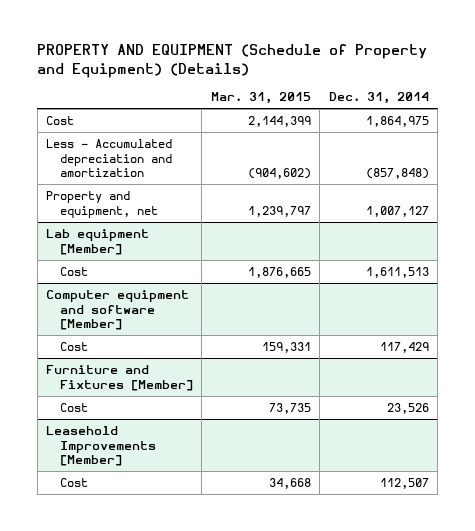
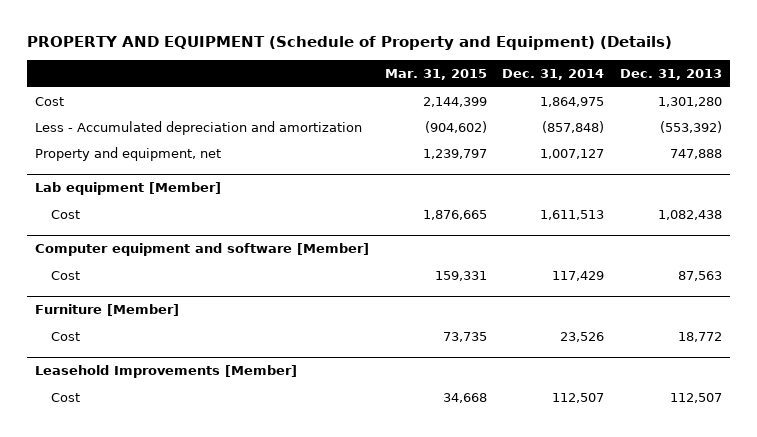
none -> [620,69,723,81] Dec. 31, 2013
[46,364,193,391] Furniture and Fixtures [Member] -> [34,304,179,317] Furniture [Member]

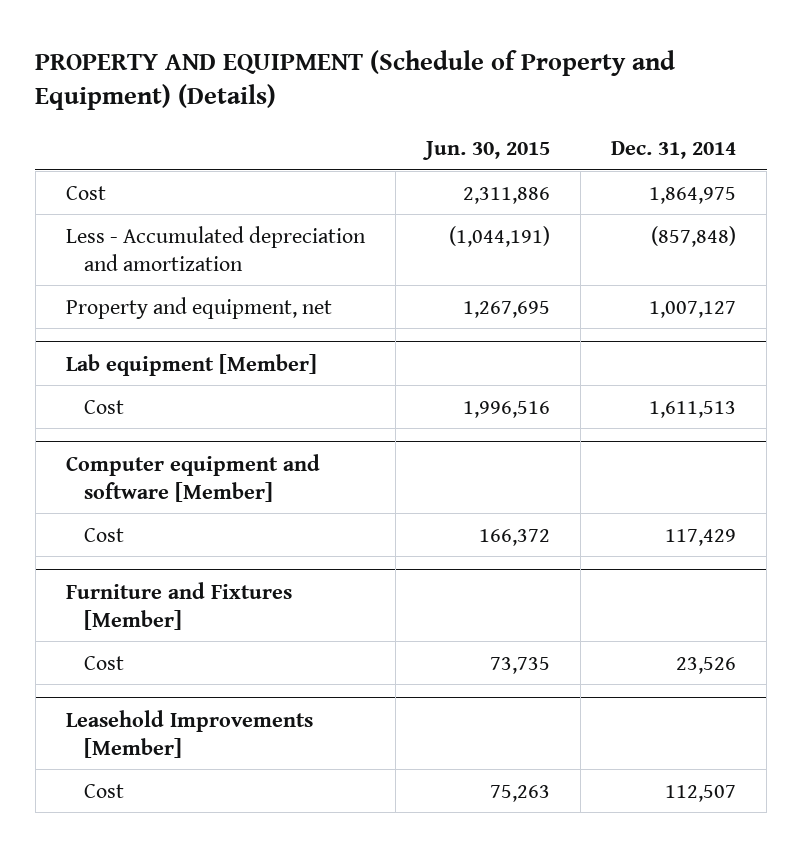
[384,69,487,81] Mar. 31, 2015 -> none
[620,69,723,81] Dec. 31, 2013 -> none
none -> [421,140,550,160] Jun. 30, 2015
[34,304,179,317] Furniture [Member] -> [65,581,292,630] Furniture and Fixtures [Member]

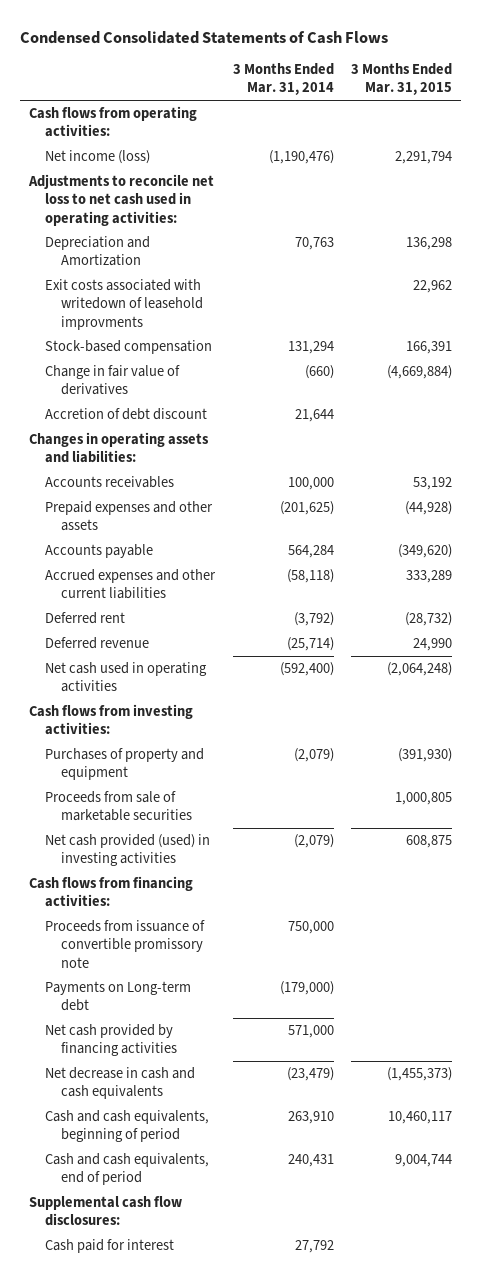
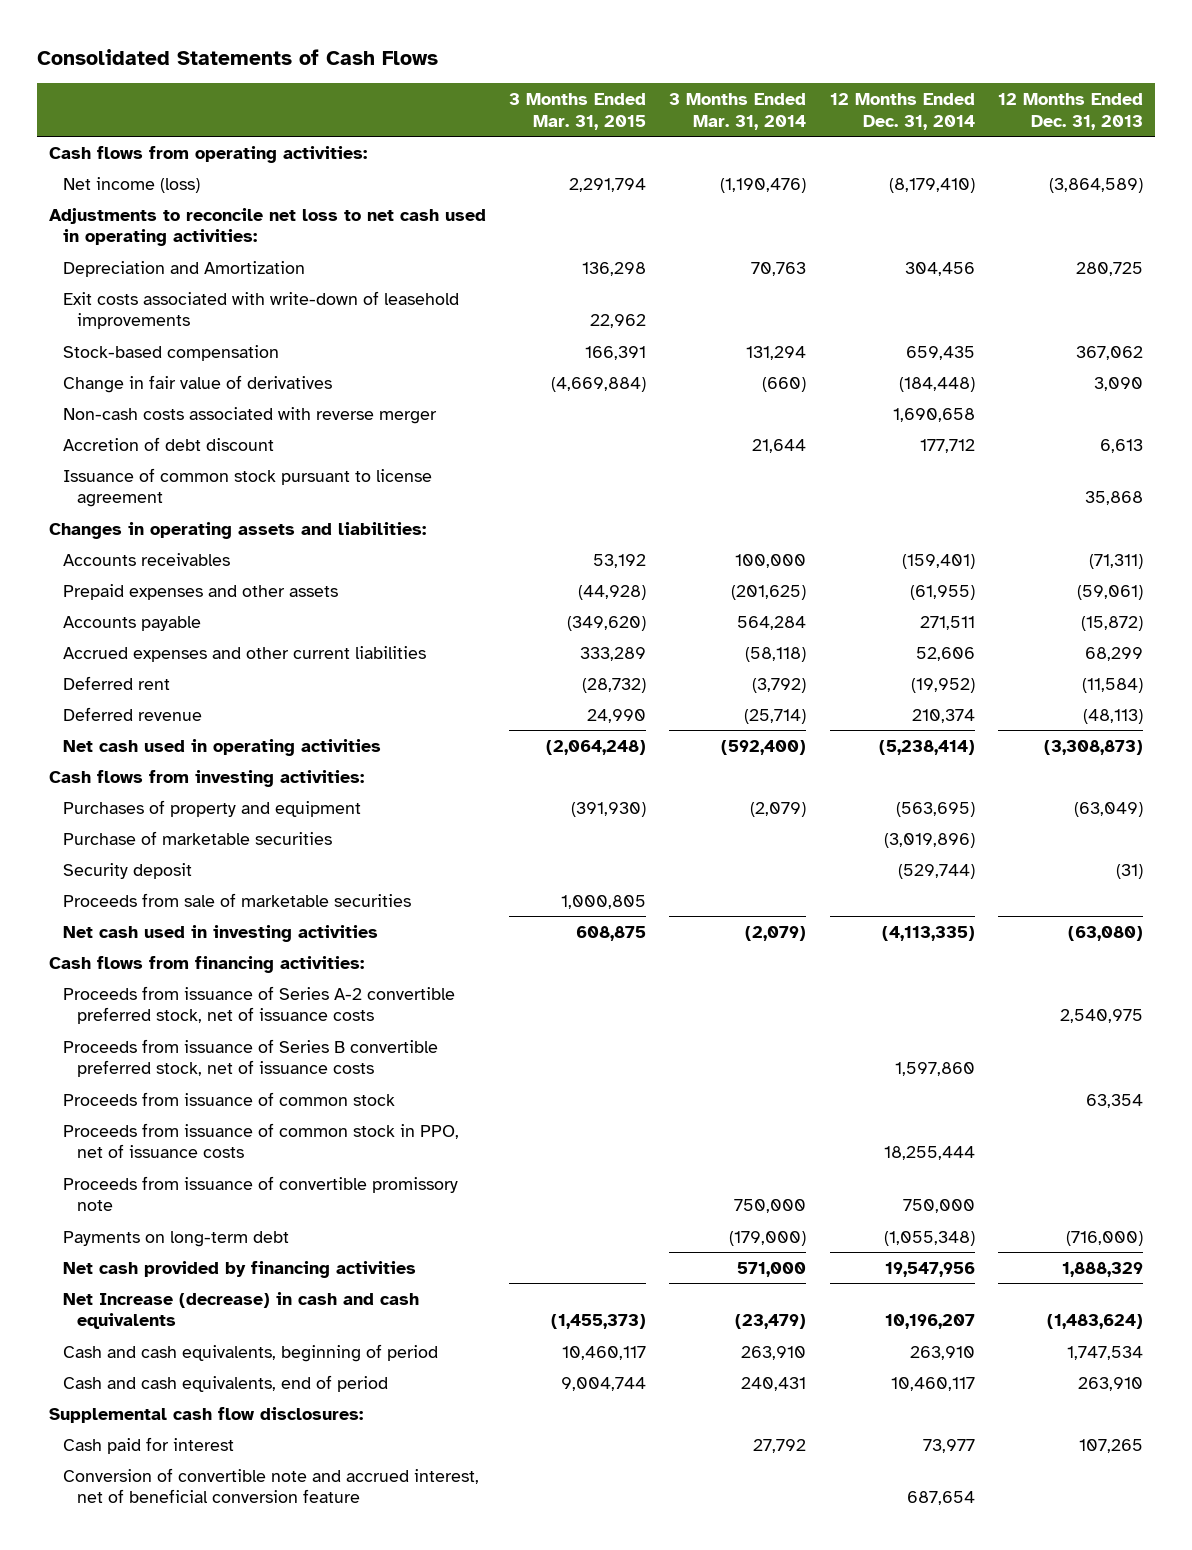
[20,30,389,44] Condensed Consolidated Statements of Cash Flows -> [36,49,438,66] Consolidated Statements of Cash Flows
none -> [829,92,975,130] 12 Months Ended Dec. 31, 2014
none -> [998,92,1144,130] 12 Months Ended Dec. 31, 2013
[44,279,203,330] Exit costs associated with writedown of leasehold improvments -> [62,290,459,330] Exit costs associated with write-down of leasehold improvements
none -> [62,406,437,424] Non-cash costs associated with reverse merger
none -> [62,467,432,508] Issuance of common stock pursuant to license agreement
none -> [62,830,332,845] Purchase of marketable securities
none -> [62,862,192,879] Security deposit
[44,834,210,867] Net cash provided (used) in investing activities -> [62,924,378,942] Net cash used in investing activities
none -> [62,985,455,1025] Proceeds from issuance of Series A-2 convertible preferred stock, net of issuance costs
none -> [62,1038,438,1078] Proceeds from issuance of Series B convertible preferred stock, net of issuance costs
none -> [62,1091,395,1106] Proceeds from issuance of common stock
none -> [62,1122,459,1159] Proceeds from issuance of common stock in PPO, net of issuance costs
[44,981,191,1012] Payments on Long-term debt -> [62,1230,289,1247] Payments on long-term debt
[44,1067,195,1100] Net decrease in cash and cash equivalents -> [62,1291,419,1330] Net Increase (decrease) in cash and cash equivalents
none -> [62,1467,479,1504] Conversion of convertible note and accrued interest, net of beneficial conversion feature

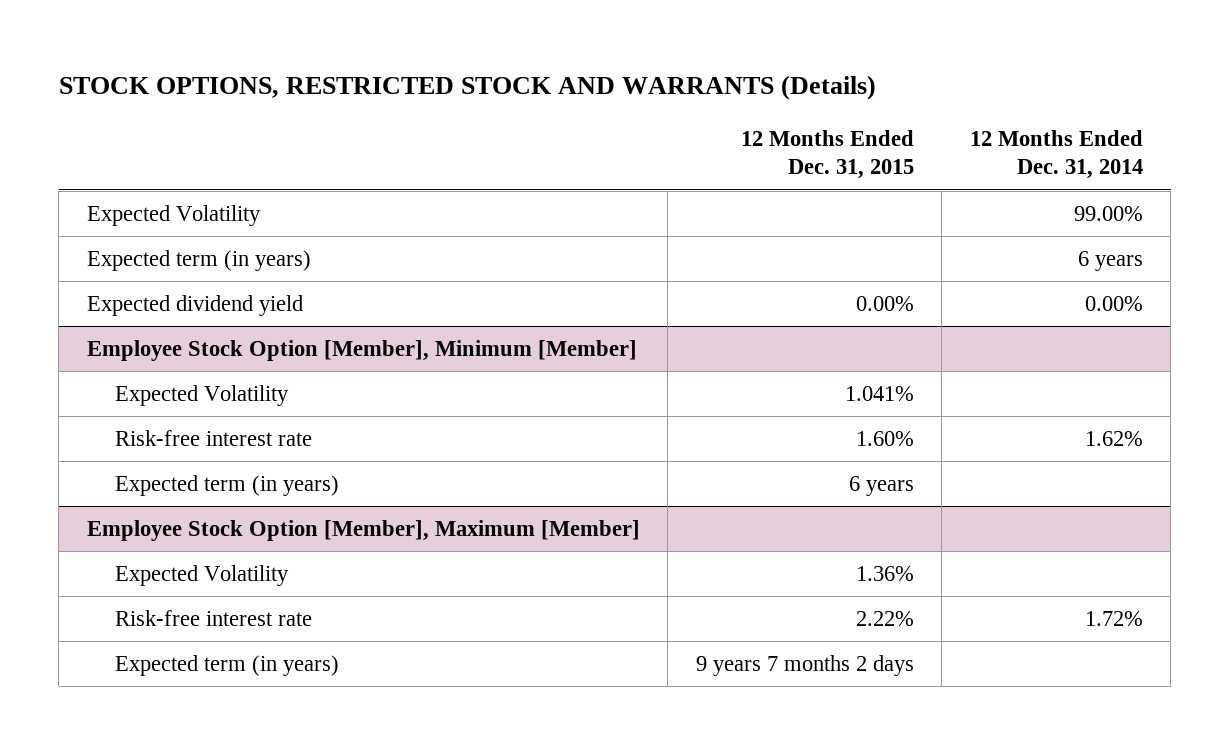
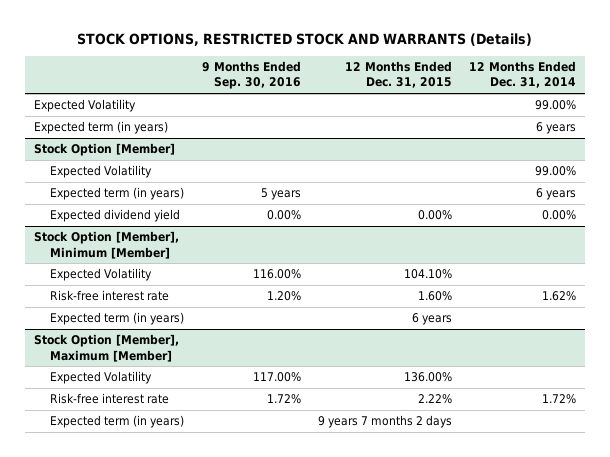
none -> [201,61,301,90] 9 Months Ended Sep. 30, 2016
none -> [33,143,175,157] Stock Option [Member]
none -> [50,165,153,179] Expected Volatility
none -> [50,187,185,201] Expected term (in years)
[86,340,637,362] Employee Stock Option [Member], Minimum [Member] -> [33,231,179,259] Stock Option [Member], Minimum [Member]
[844,386,914,402] 1.041% -> [404,269,453,280] 104.10%
[86,520,640,542] Employee Stock Option [Member], Maximum [Member] -> [33,334,179,362] Stock Option [Member], Maximum [Member]
[855,566,914,582] 1.36% -> [404,372,453,383] 136.00%

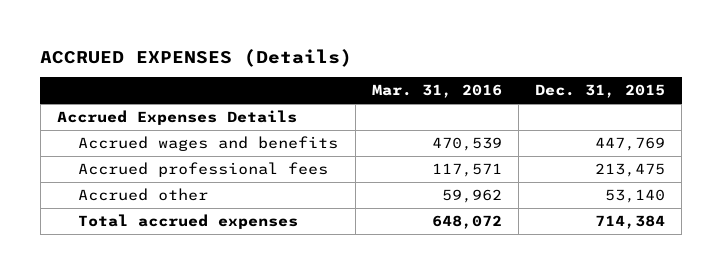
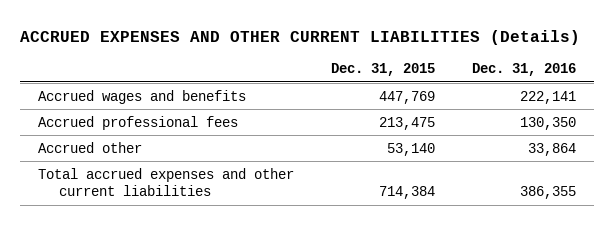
[40,48,353,67] ACCRUED EXPENSES (Details) -> [19,29,580,45] ACCRUED EXPENSES AND OTHER CURRENT LIABILITIES (Details)
[371,84,502,99] Mar. 31, 2016 -> none
none -> [471,63,576,77] Dec. 31, 2016
[56,109,297,125] Accrued Expenses Details -> none
[78,213,299,229] Total accrued expenses -> [38,167,295,197] Total accrued expenses and other current liabilities

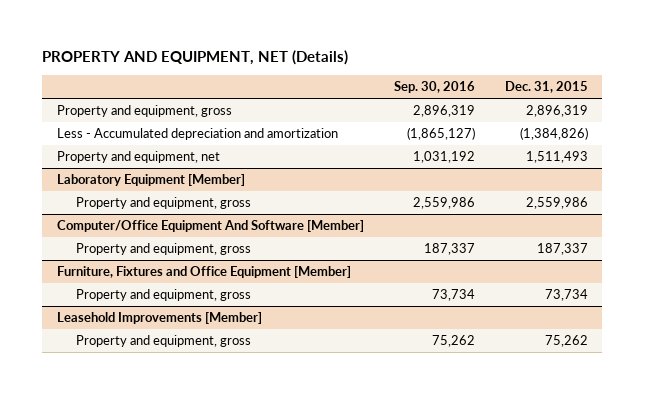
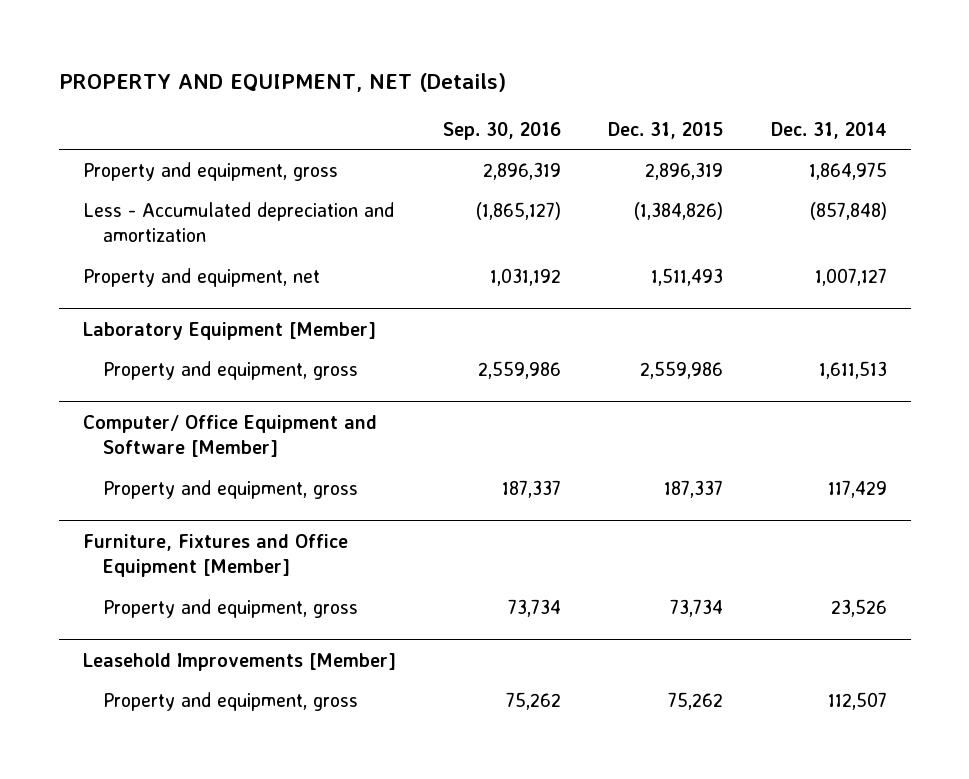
none -> [770,121,887,139] Dec. 31, 2014
[56,220,364,233] Computer/Office Equipment And Software [Member] -> [82,414,377,458] Computer/ Office Equipment and Software [Member]

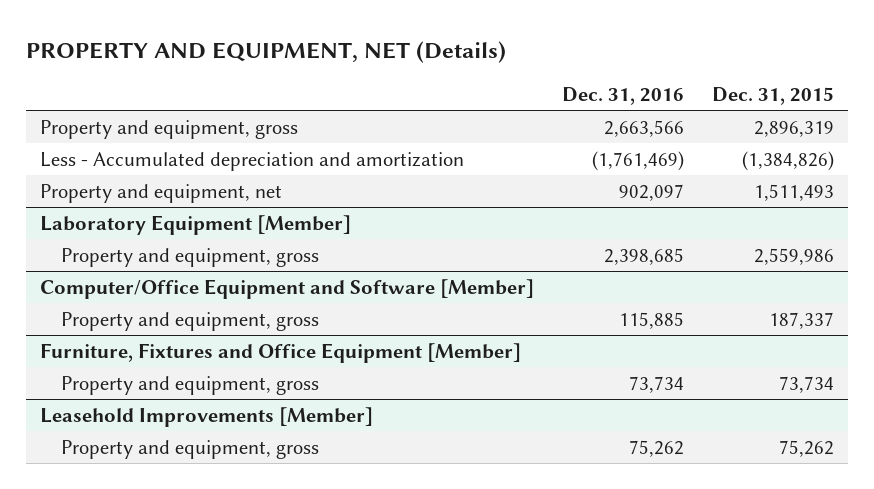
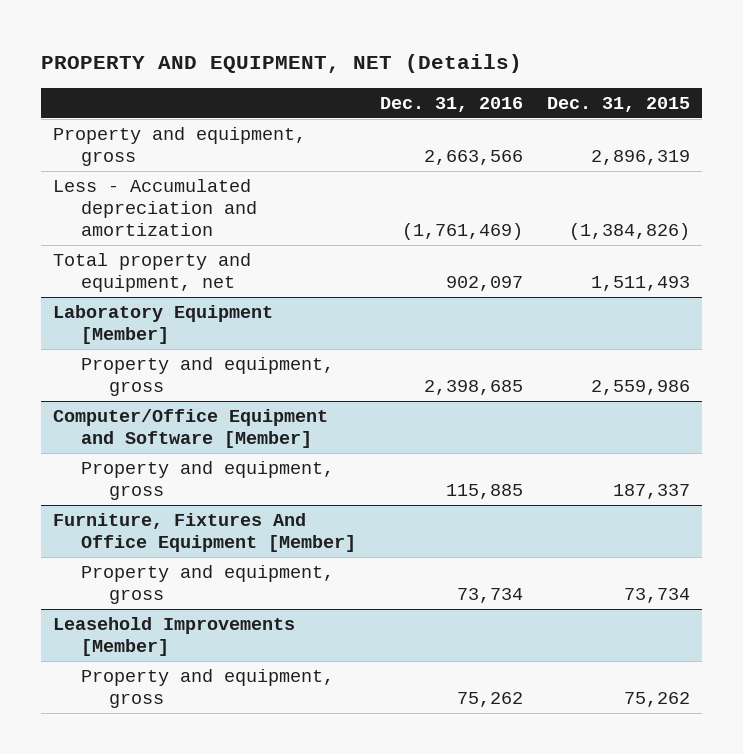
[40,183,283,203] Property and equipment, net -> [52,253,251,293] Total property and equipment, net
[40,342,522,363] Furniture, Fixtures and Office Equipment [Member] -> [52,513,356,553] Furniture, Fixtures And Office Equipment [Member]

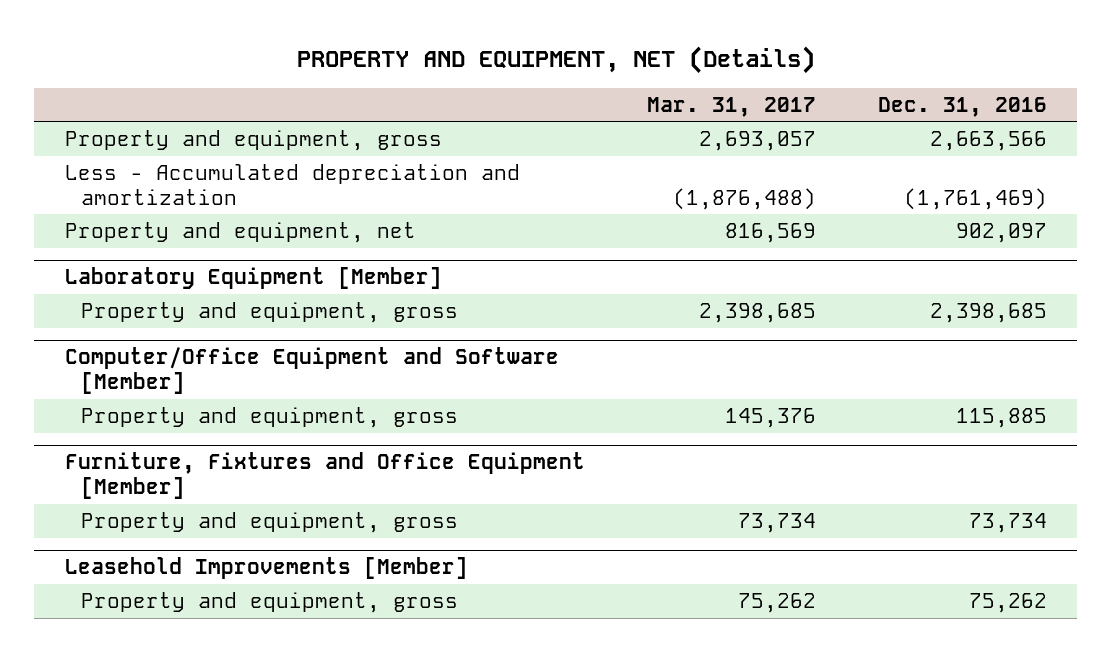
[546,96,690,112] Dec. 31, 2015 -> none
none -> [646,96,816,117] Mar. 31, 2017
[52,253,251,293] Total property and equipment, net -> [64,222,416,244] Property and equipment, net
[52,513,356,553] Furniture, Fixtures And Office Equipment [Member] -> [64,452,585,500] Furniture, Fixtures and Office Equipment [Member]

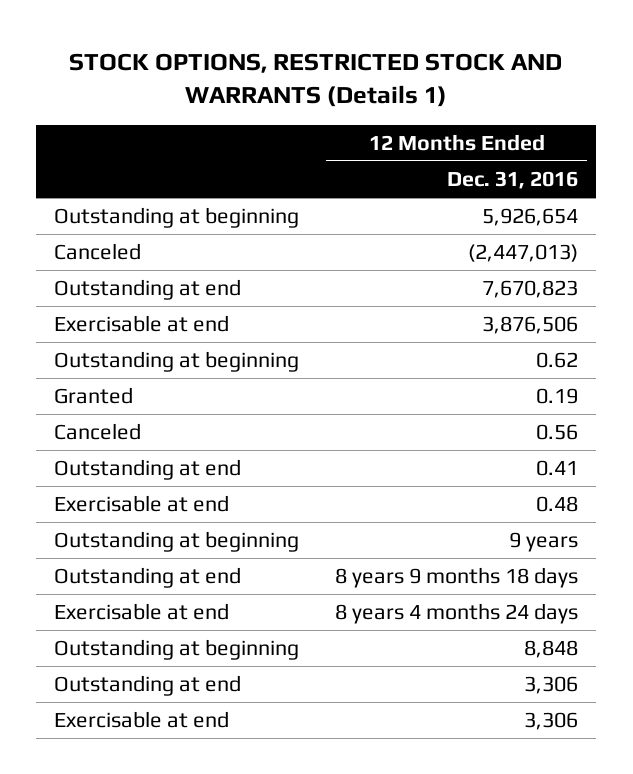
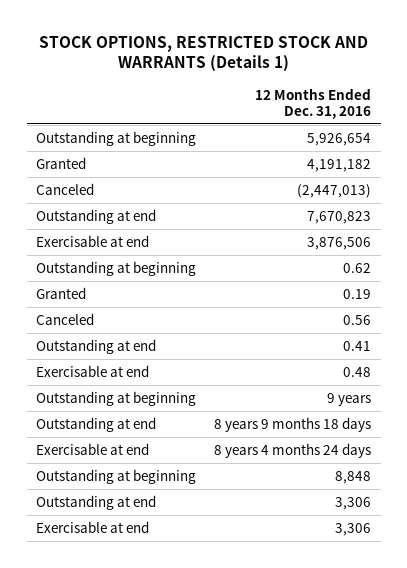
none -> [36,157,87,170] Granted

